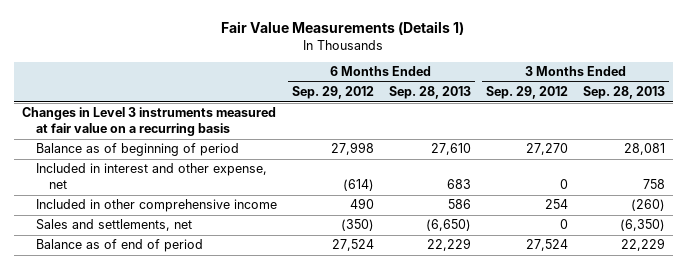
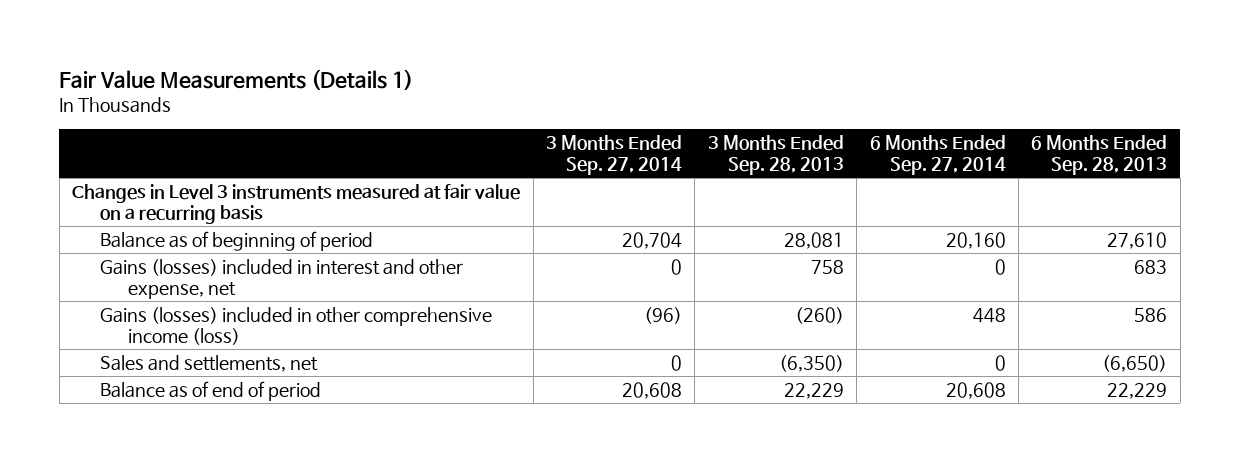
[291,86,374,100] Sep. 29, 2012 -> none
[486,86,569,100] Sep. 29, 2012 -> none
none -> [546,134,683,176] 3 Months Ended Sep. 27, 2014
none -> [869,134,1006,176] 6 Months Ended Sep. 27, 2014
[35,163,267,190] Included in interest and other expense, net -> [100,259,464,300] Gains (losses) included in interest and other expense, net
[35,199,277,213] Included in other comprehensive income -> [100,307,493,346] Gains (losses) included in other comprehensive income (loss)

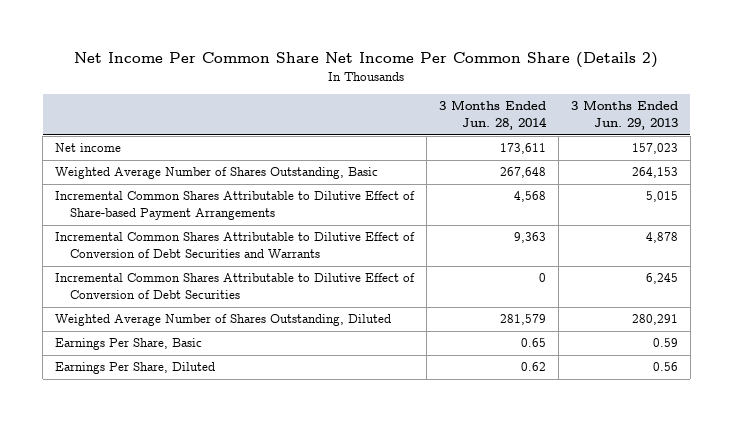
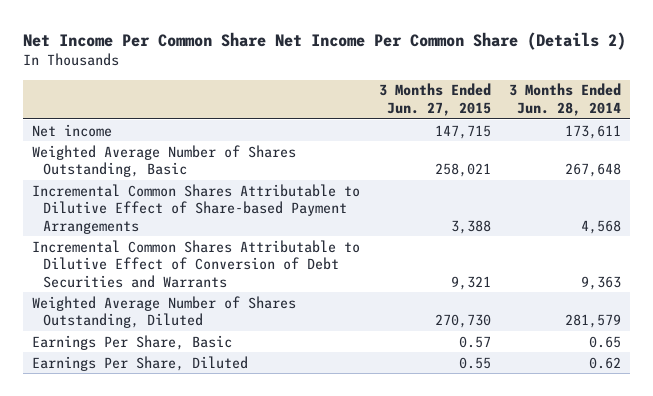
[570,100,678,131] 3 Months Ended Jun. 29, 2013 -> none
none -> [378,83,491,117] 3 Months Ended Jun. 27, 2015
[54,273,415,300] Incremental Common Shares Attributable to Dilutive Effect of Conversion of Debt Securities -> none

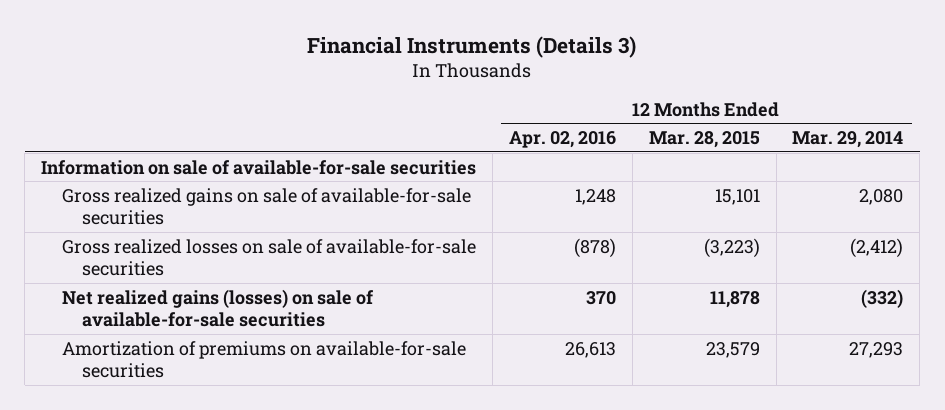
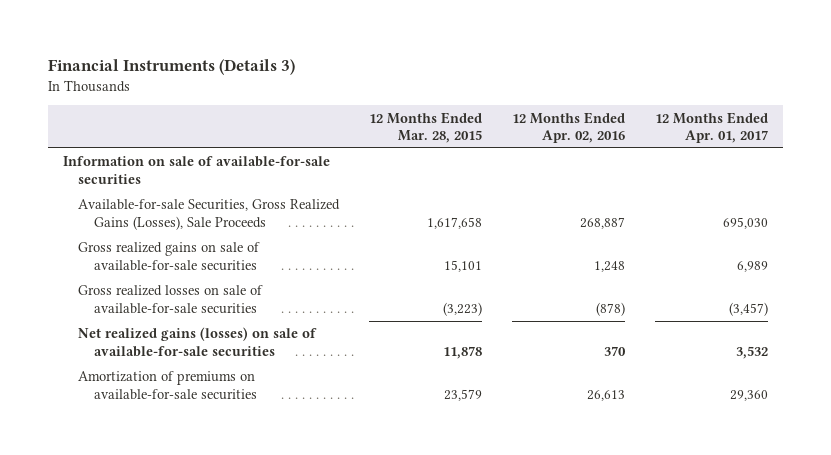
[792,131,904,149] Mar. 29, 2014 -> none
none -> [655,111,769,144] 12 Months Ended Apr. 01, 2017
none -> [78,199,341,230] Available-for-sale Securities, Gross Realized Gains (Losses), Sale Proceeds

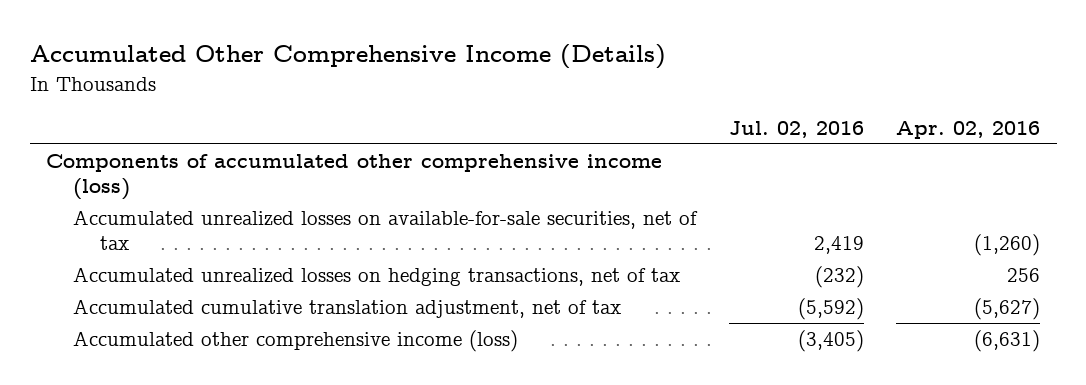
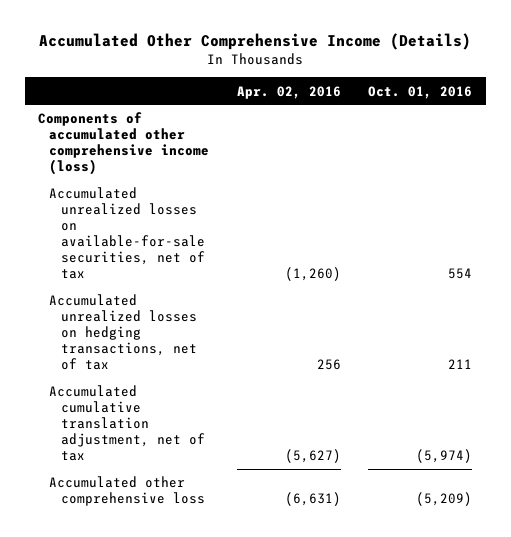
[728,120,864,138] Jul. 02, 2016 -> none
none -> [368,85,473,99] Oct. 01, 2016
[72,330,518,353] Accumulated other comprehensive income (loss) -> [49,476,205,507] Accumulated other comprehensive loss

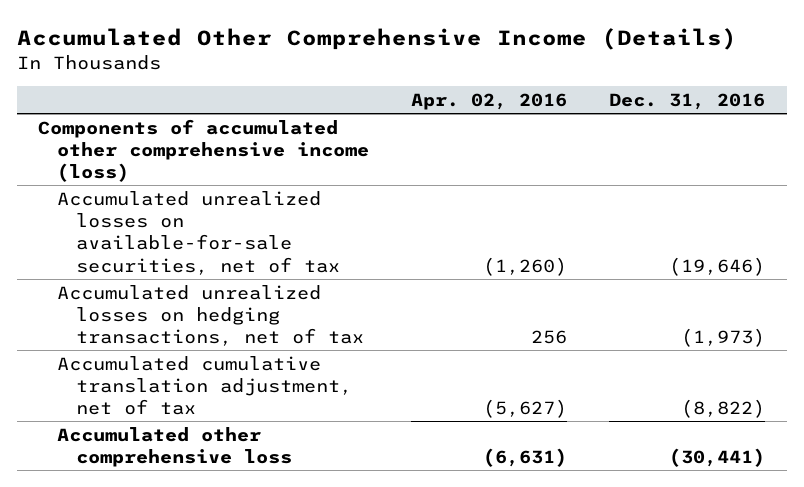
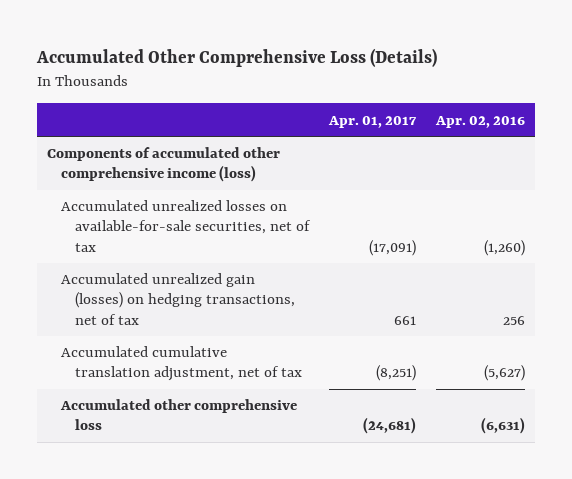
[17,27,738,50] Accumulated Other Comprehensive Income (Details) -> [35,48,437,68] Accumulated Other Comprehensive Loss (Details)
[609,92,766,110] Dec. 31, 2016 -> none
none -> [327,115,417,128] Apr. 01, 2017
[57,284,364,347] Accumulated unrealized losses on hedging transactions, net of tax -> [60,273,295,325] Accumulated unrealized gain (losses) on hedging transactions, net of tax

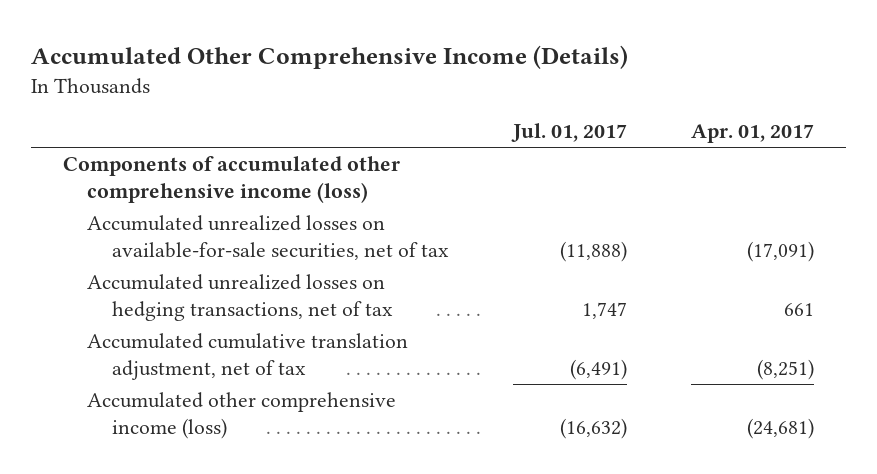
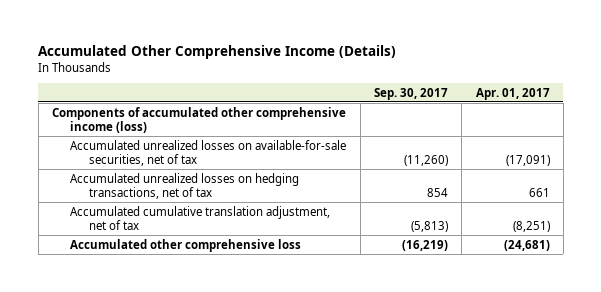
[510,123,627,143] Jul. 01, 2017 -> none
none -> [373,87,448,100] Sep. 30, 2017
[87,392,397,439] Accumulated other comprehensive income (loss) -> [70,238,302,252] Accumulated other comprehensive loss

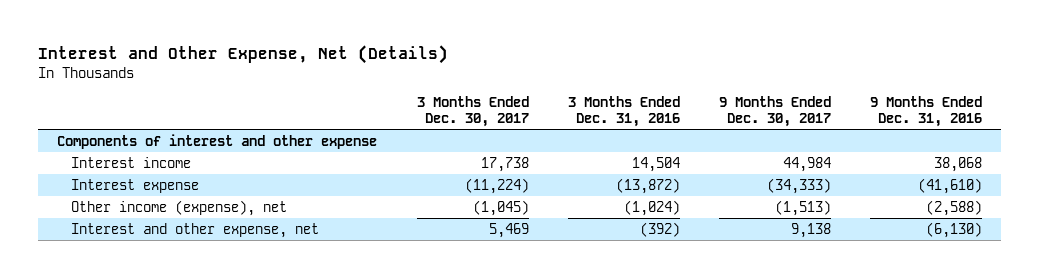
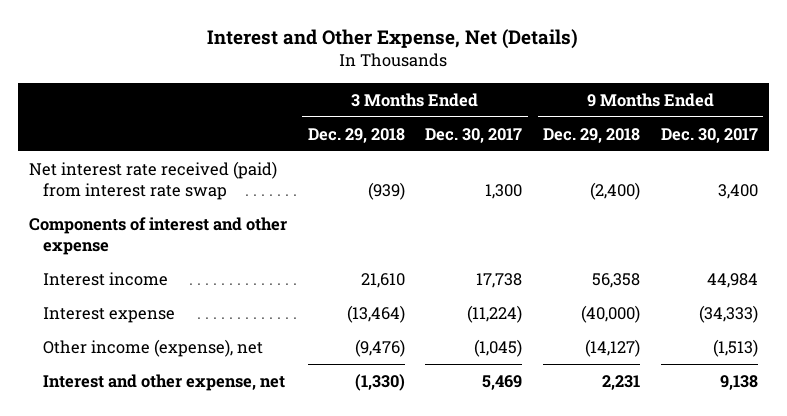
[567,96,680,128] 3 Months Ended Dec. 31, 2016 -> none
[869,96,982,128] 9 Months Ended Dec. 31, 2016 -> none
none -> [307,127,405,143] Dec. 29, 2018
none -> [543,127,641,143] Dec. 29, 2018
none -> [28,160,277,200] Net interest rate received (paid) from interest rate swap

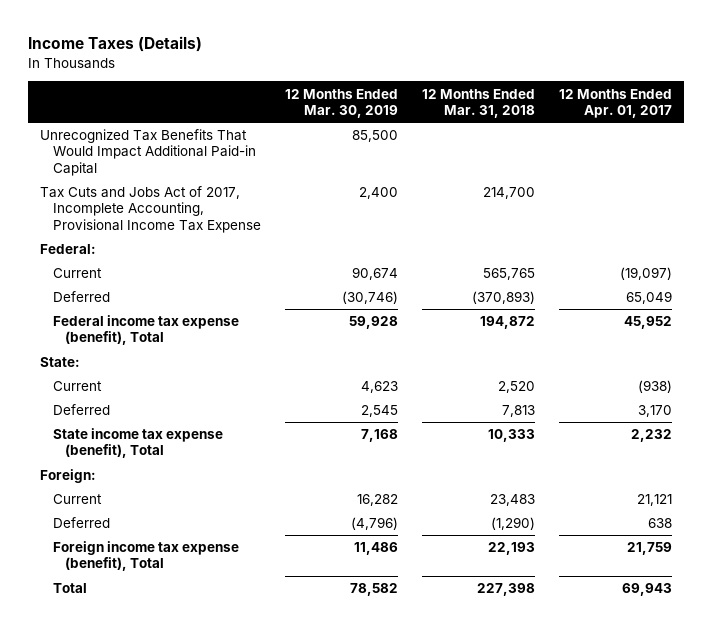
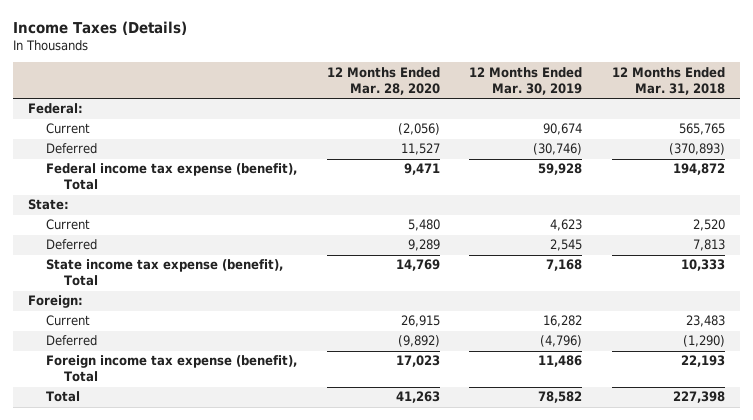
[559,88,673,118] 12 Months Ended Apr. 01, 2017 -> none
none -> [326,66,440,95] 12 Months Ended Mar. 28, 2020
[40,129,256,176] Unrecognized Tax Benefits That Would Impact Additional Paid-in Capital -> none
[40,186,261,233] Tax Cuts and Jobs Act of 2017, Incomplete Accounting, Provisional Income Tax Expense -> none

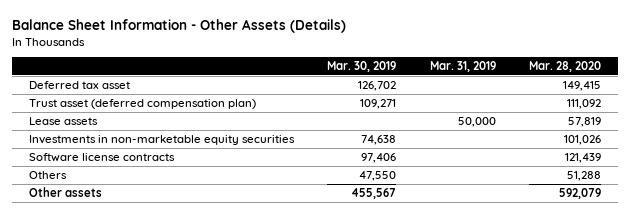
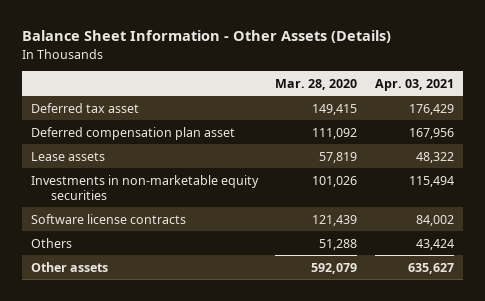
[327,61,397,73] Mar. 30, 2019 -> none
[429,61,496,73] Mar. 31, 2019 -> none
none -> [375,78,455,91] Apr. 03, 2021
[28,98,256,109] Trust asset (deferred compensation plan) -> [30,126,235,140] Deferred compensation plan asset

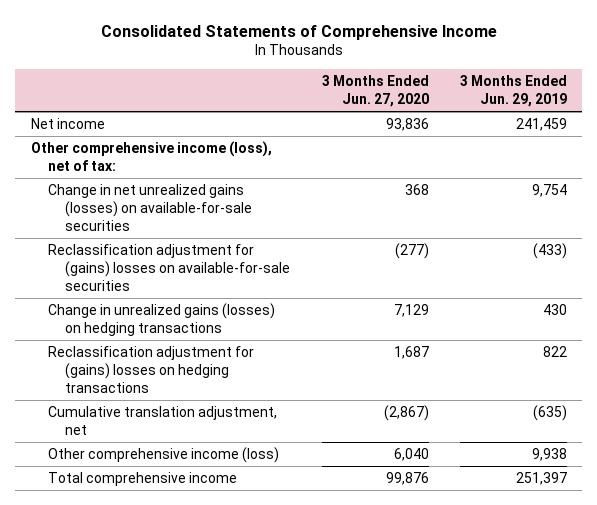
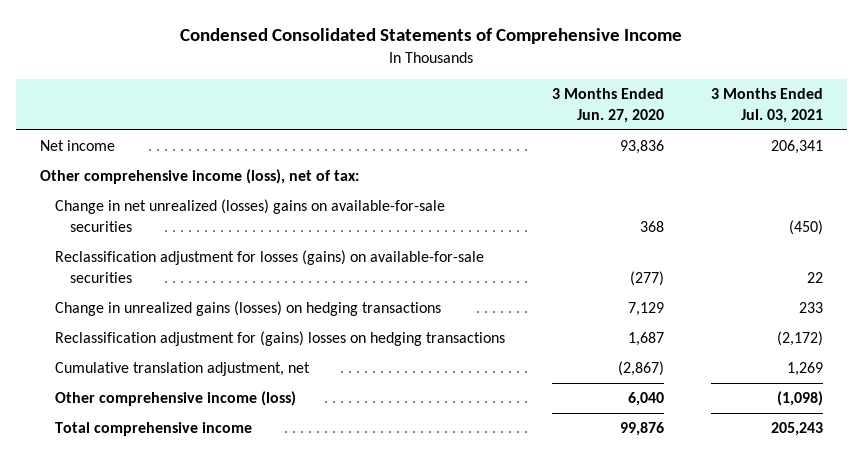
[100,24,497,40] Consolidated Statements of Comprehensive Income -> [180,27,683,44] Condensed Consolidated Statements of Comprehensive Income
[459,75,567,108] 3 Months Ended Jun. 29, 2019 -> none
none -> [711,88,824,123] 3 Months Ended Jul. 03, 2021
[48,183,253,231] Change in net unrealized gains (losses) on available-for-sale securities -> [54,199,445,232] Change in net unrealized (losses) gains on available-for-sale securities
[48,243,291,291] Reclassification adjustment for (gains) losses on available-for-sale securities -> [54,250,484,283] Reclassification adjustment for losses (gains) on available-for-sale securities

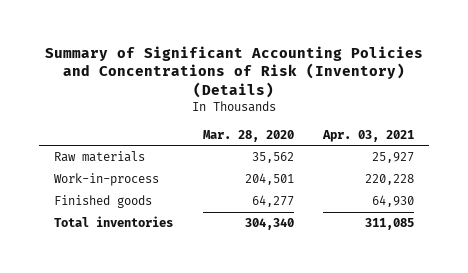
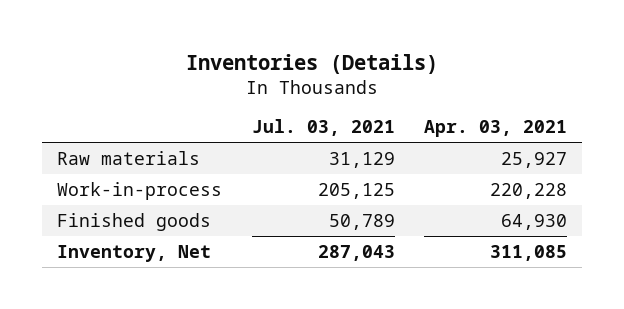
[45,45,424,99] Summary of Significant Accounting Policies and Concentrations of Risk (Inventory) (Details) -> [186,53,439,74] Inventories (Details)
[202,129,294,142] Mar. 28, 2020 -> none
none -> [251,119,395,137] Jul. 03, 2021
[53,216,173,228] Total inventories -> [57,244,212,262] Inventory, Net

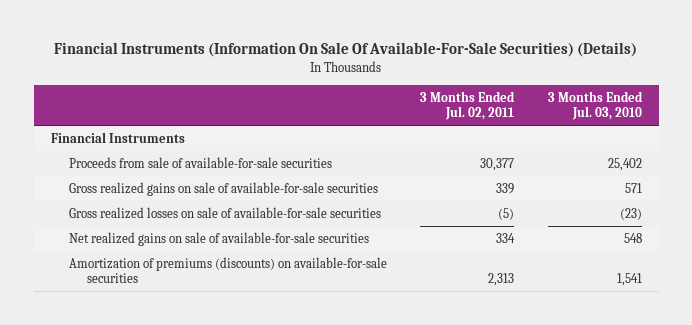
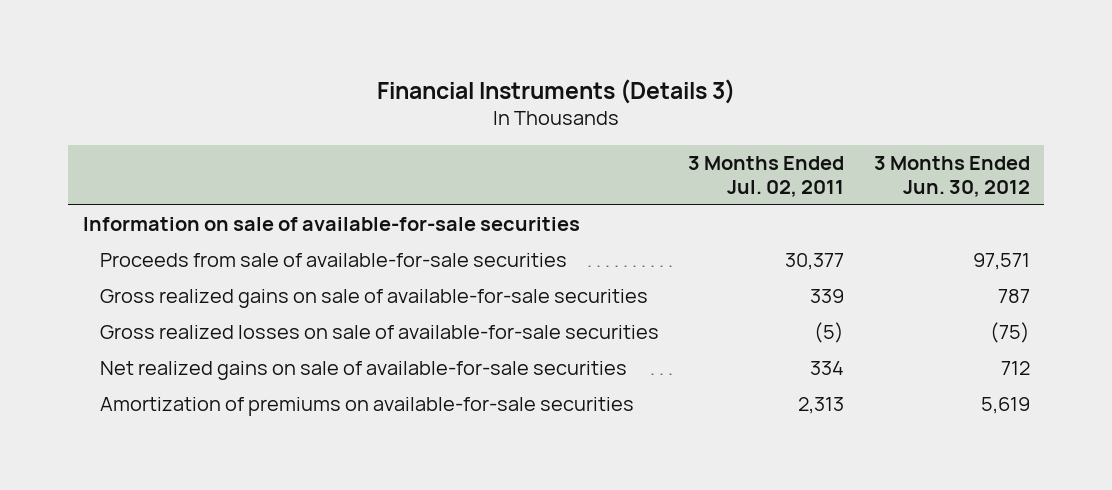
[54,42,638,58] Financial Instruments (Information On Sale Of Available-For-Sale Securities) (Details) -> [377,78,736,104] Financial Instruments (Details 3)
[547,91,643,121] 3 Months Ended Jul. 03, 2010 -> none
none -> [873,156,1030,198] 3 Months Ended Jun. 30, 2012
[50,131,185,143] Financial Instruments -> none
none -> [82,217,580,232] Information on sale of available-for-sale securities
[68,256,387,283] Amortization of premiums (discounts) on available-for-sale securities -> [99,397,634,417] Amortization of premiums on available-for-sale securities

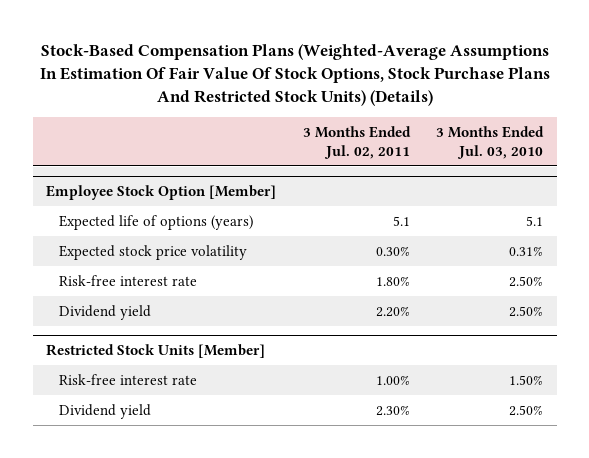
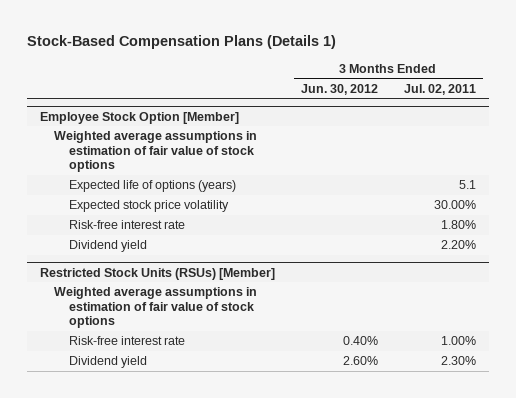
[39,43,550,107] Stock-Based Compensation Plans (Weighted-Average Assumptions In Estimation Of Fair Value Of Stock Options, Stock Purchase Plans And Restricted Stock Units) (Details) -> [26,35,336,50] Stock-Based Compensation Plans (Details 1)
[436,125,545,159] 3 Months Ended Jul. 03, 2010 -> none
none -> [300,83,378,95] Jun. 30, 2012
none -> [54,131,258,173] Weighted average assumptions in estimation of fair value of stock options
[375,245,410,256] 0.30% -> [434,200,477,210] 30.00%
[46,344,266,359] Restricted Stock Units [Member] -> [39,267,275,280] Restricted Stock Units (RSUs) [Member]
none -> [54,287,258,329] Weighted average assumptions in estimation of fair value of stock options

